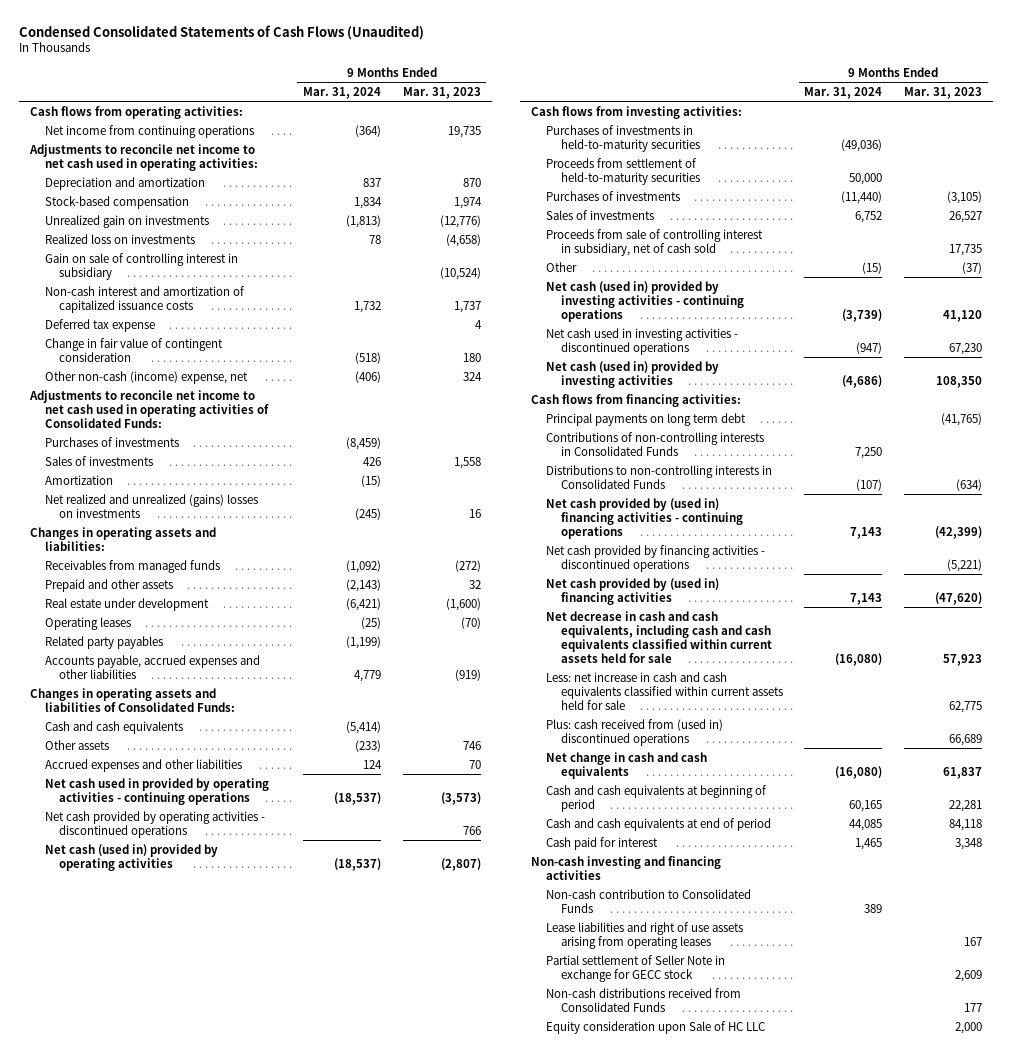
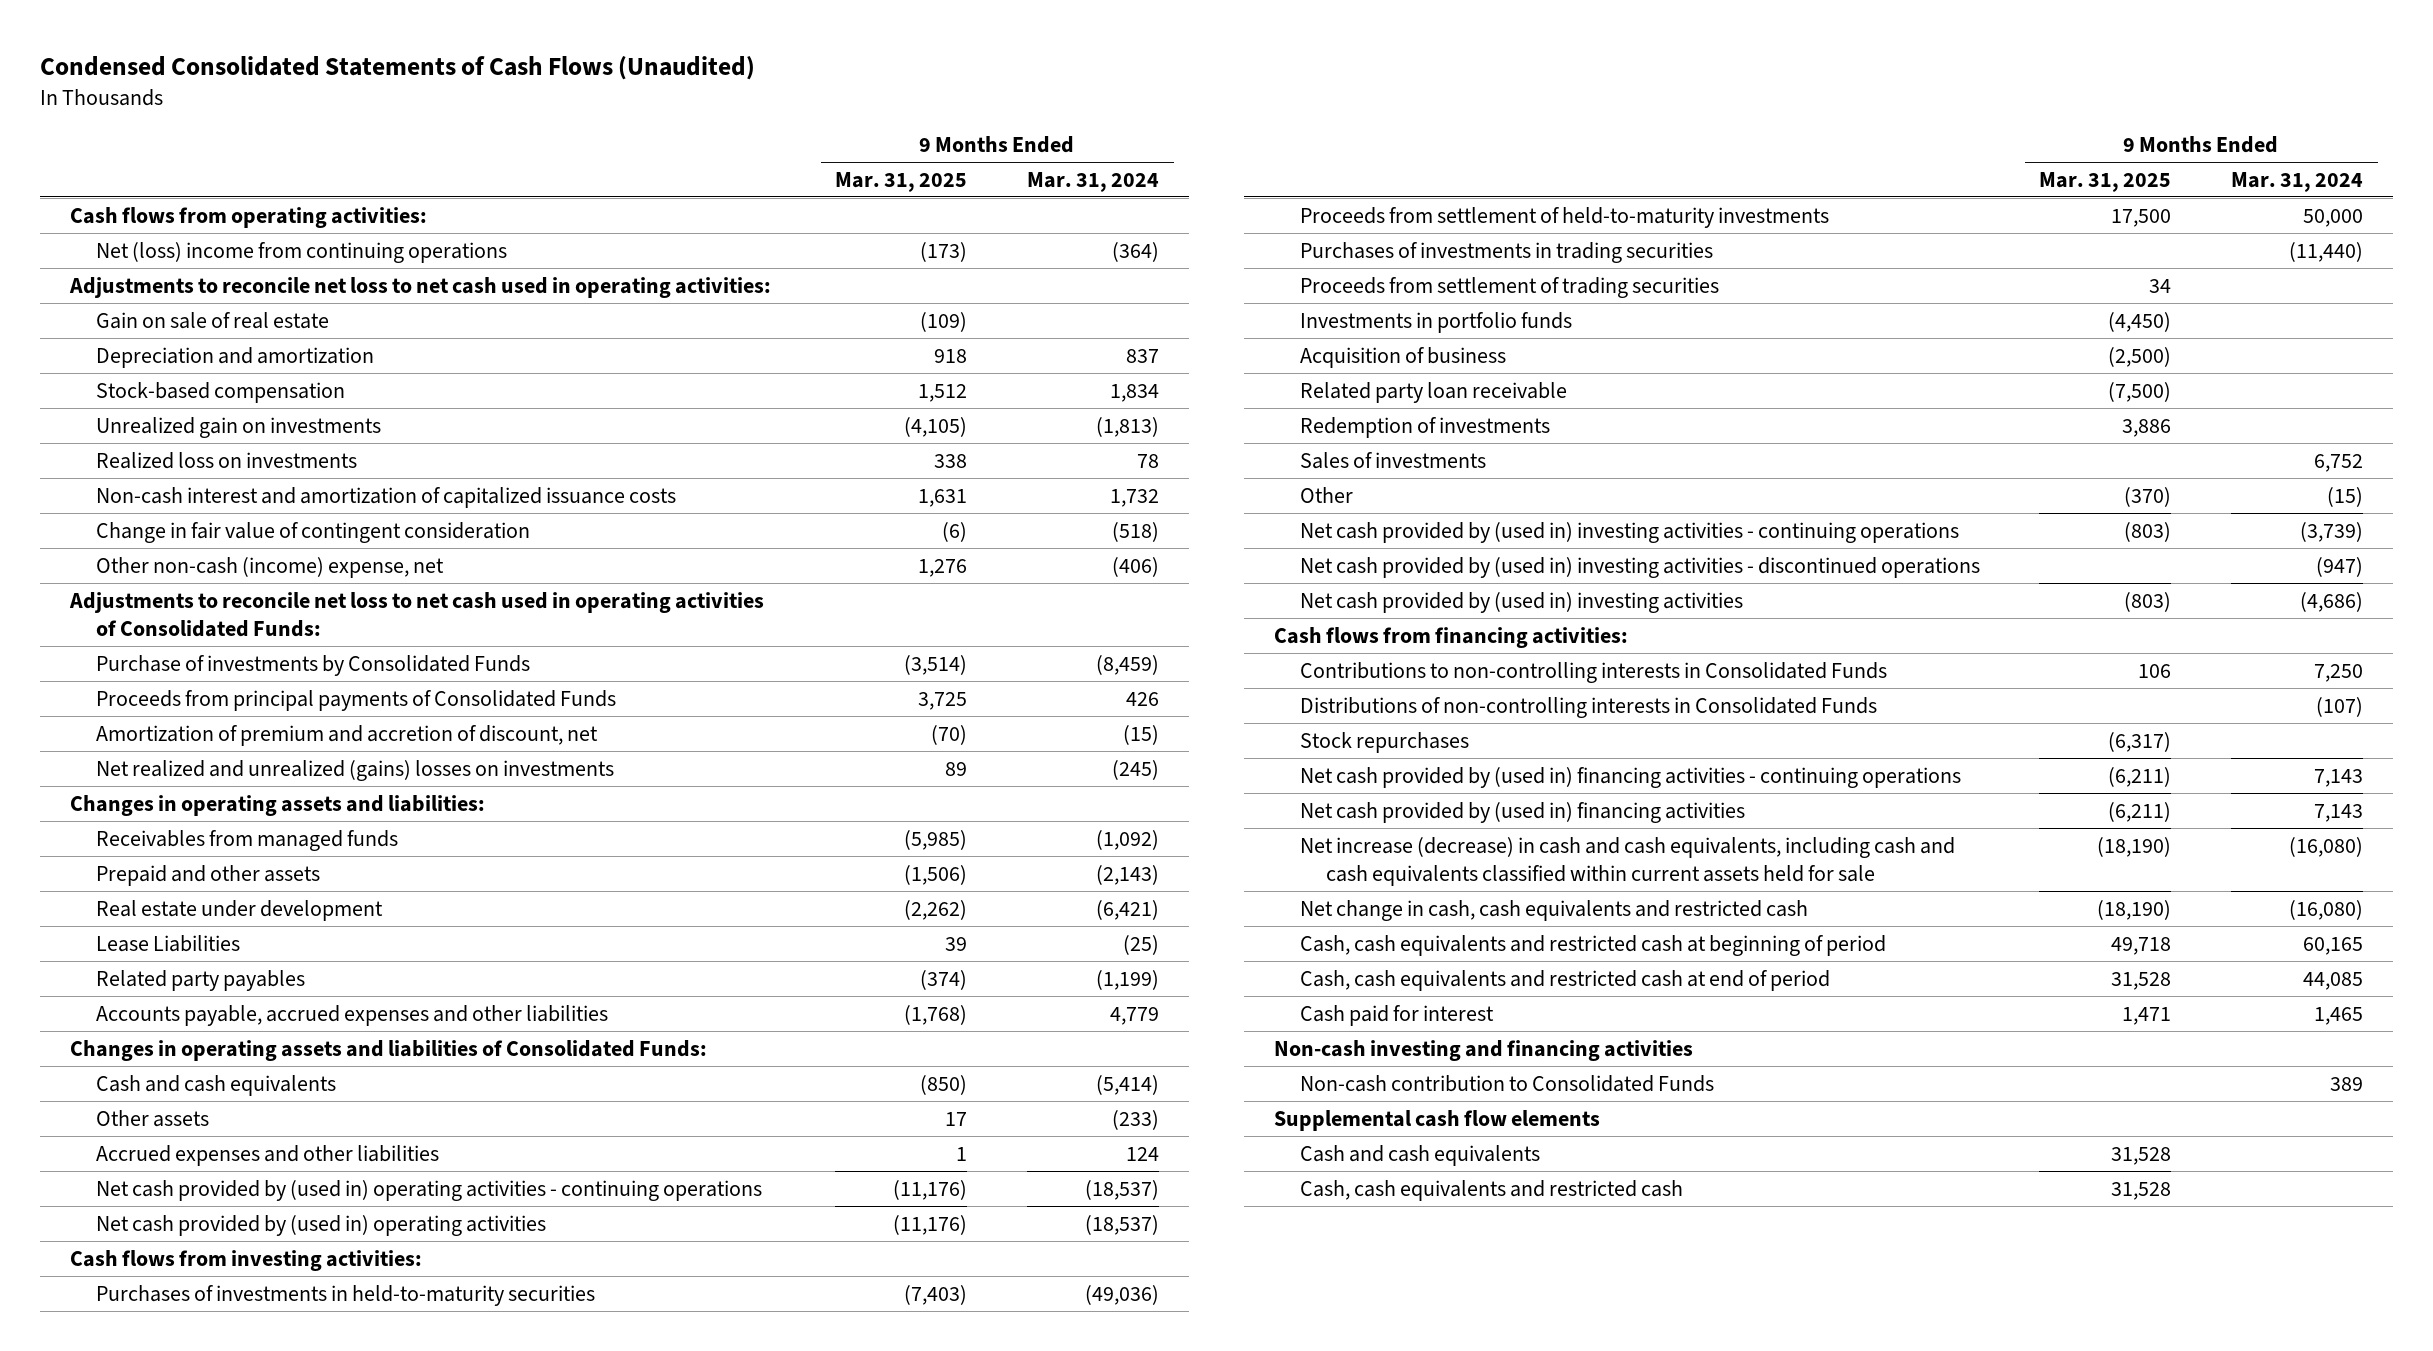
[402,87,481,100] Mar. 31, 2023 -> none
none -> [835,171,968,192] Mar. 31, 2025
[44,124,254,138] Net income from continuing operations -> [95,241,507,263] Net (loss) income from continuing operations
[28,143,258,171] Adjustments to reconcile net income to net cash used in operating activities: -> [69,276,772,298] Adjustments to reconcile net loss to net cash used in operating activities:
none -> [95,311,329,329] Gain on sale of real estate
[44,252,238,280] Gain on sale of controlling interest in subsidiary -> none
[44,318,155,332] Deferred tax expense -> none
[44,474,113,485] Amortization -> none
[28,389,269,428] Adjustments to reconcile net income to net cash used in operating activities of Consolidated Funds: -> [69,591,765,637] Adjustments to reconcile net loss to net cash used in operating activities of Consolidated Funds:
[44,436,179,447] Purchases of investments -> [95,654,530,676] Purchase of investments by Consolidated Funds
[44,455,153,466] Sales of investments -> [95,689,616,711] Proceeds from principal payments of Consolidated Funds
none -> [95,724,598,746] Amortization of premium and accretion of discount, net
[44,616,131,630] Operating leases -> [95,934,240,952] Lease Liabilities
[44,810,265,838] Net cash provided by operating activities - discontinued operations -> none
[44,777,269,805] Net cash used in provided by operating activities - continuing operations -> [95,1179,762,1201] Net cash provided by (used in) operating activities - continuing operations
[44,843,218,871] Net cash (used in) provided by operating activities -> [95,1214,546,1236] Net cash provided by (used in) operating activities
[545,157,700,185] Proceeds from settlement of held-to-maturity securities -> [1299,206,1829,228] Proceeds from settlement of held-to-maturity investments
[545,190,680,201] Purchases of investments -> [1299,241,1713,263] Purchases of investments in trading securities
none -> [1299,276,1719,298] Proceeds from settlement of trading securities
none -> [1299,311,1572,333] Investments in portfolio funds
none -> [1299,346,1506,368] Acquisition of business
none -> [1299,381,1567,403] Related party loan receivable
none -> [1299,416,1550,438] Redemption of investments
[545,228,763,256] Proceeds from sale of controlling interest in subsidiary, net of cash sold -> none
[545,280,744,322] Net cash (used in) provided by investing activities - continuing operations -> [1299,521,1959,543] Net cash provided by (used in) investing activities - continuing operations
[545,327,738,355] Net cash used in investing activities - discontinued operations -> [1299,556,1980,578] Net cash provided by (used in) investing activities - discontinued operations
[545,360,719,388] Net cash (used in) provided by investing activities -> [1299,591,1743,613] Net cash provided by (used in) investing activities
[545,412,746,426] Principal payments on long term debt -> none
[545,431,764,456] Contributions of non-controlling interests in Consolidated Funds -> [1299,661,1887,683] Contributions to non-controlling interests in Consolidated Funds
[545,464,772,489] Distributions to non-controlling interests in Consolidated Funds -> [1299,696,1877,718] Distributions of non-controlling interests in Consolidated Funds
none -> [1299,731,1469,753] Stock repurchases
[545,544,765,572] Net cash provided by financing activities - discontinued operations -> none
[545,671,783,710] Less: net increase in cash and cash equivalents classified within current assets held for sale -> none
[545,718,723,746] Plus: cash received from (used in) discontinued operations -> none
[545,610,772,664] Net decrease in cash and cash equivalents, including cash and cash equivalents classified within current assets held for sale -> [1299,836,1955,886] Net increase (decrease) in cash and cash equivalents, including cash and cash equivalents classified within current assets held for sale
[545,751,707,779] Net change in cash and cash equivalents -> [1299,899,1808,921] Net change in cash, cash equivalents and restricted cash
[545,784,767,812] Cash and cash equivalents at beginning of period -> [1299,934,1886,956] Cash, cash equivalents and restricted cash at beginning of period
[545,817,771,831] Cash and cash equivalents at end of period -> [1299,969,1830,991] Cash, cash equivalents and restricted cash at end of period
[545,921,743,949] Lease liabilities and right of use assets arising from operating leases -> none
[545,954,725,982] Partial settlement of Seller Note in exchange for GECC stock -> none
[545,987,741,1012] Non-cash distributions received from Consolidated Funds -> none
[545,1020,765,1034] Equity consideration upon Sale of HC LLC -> none
none -> [1274,1109,1601,1131] Supplemental cash flow elements
none -> [1299,1144,1540,1166] Cash and cash equivalents
none -> [1299,1179,1683,1201] Cash, cash equivalents and restricted cash

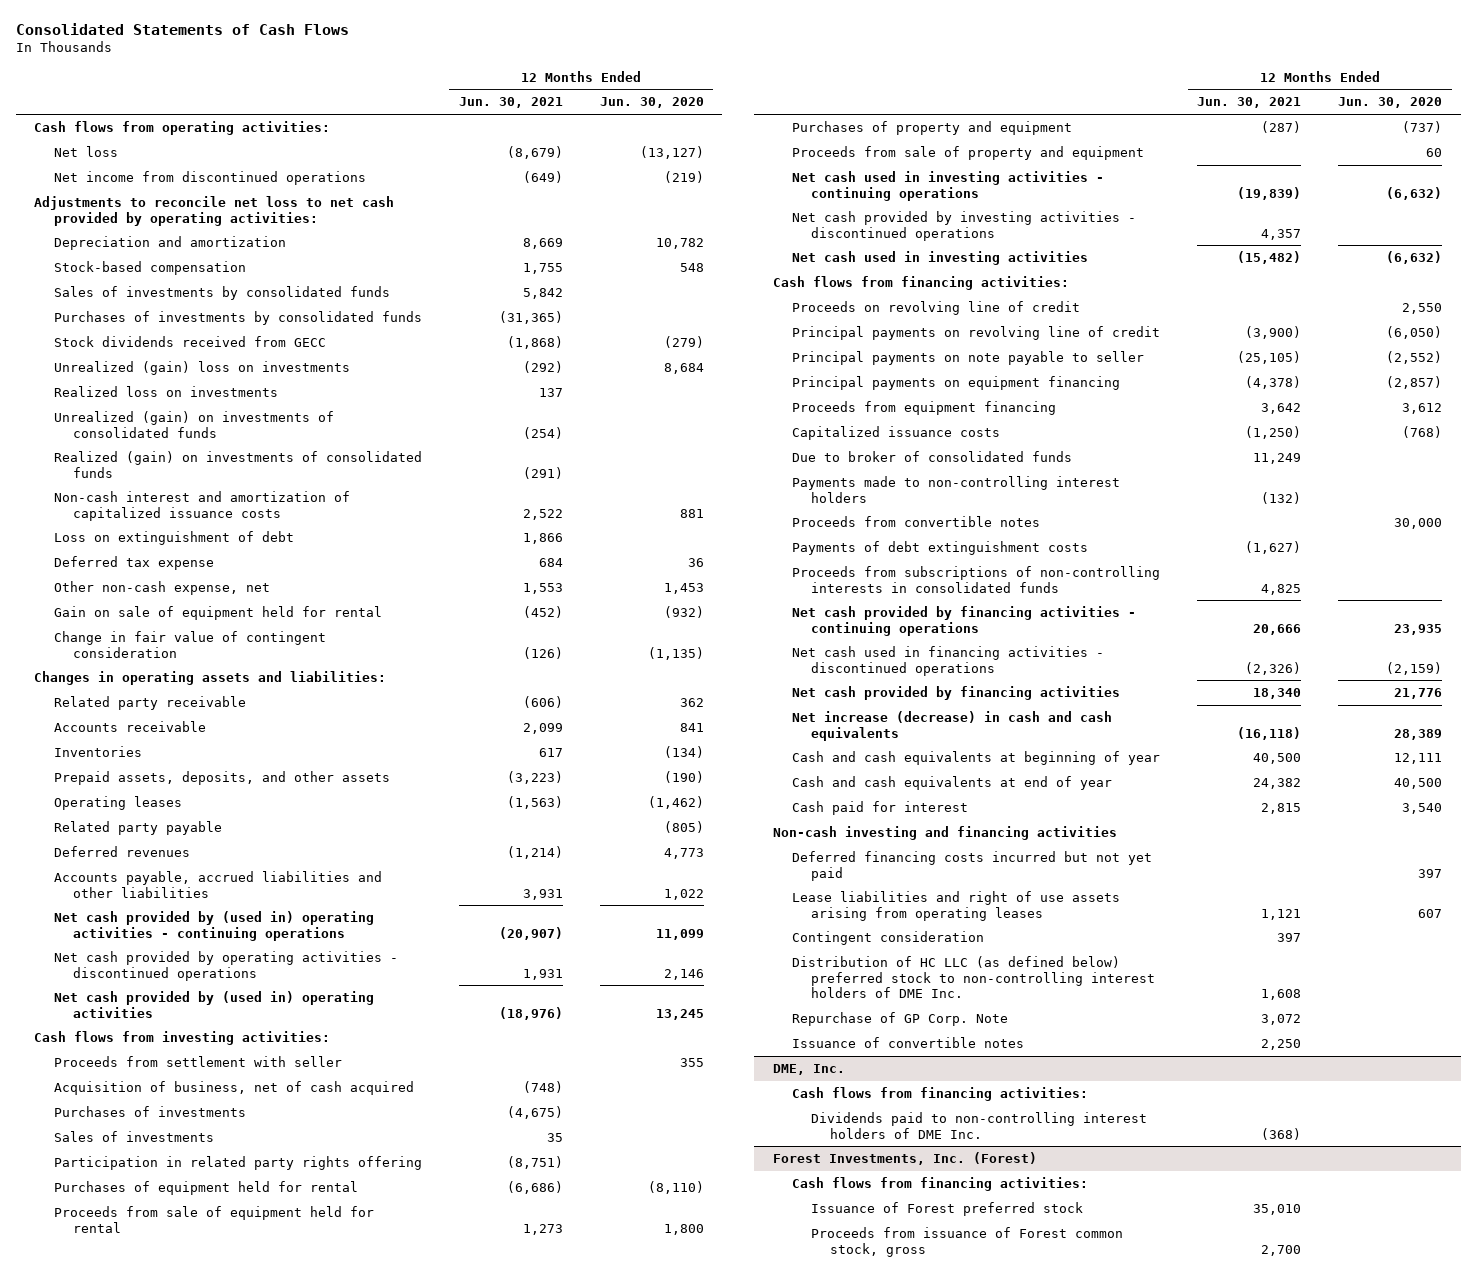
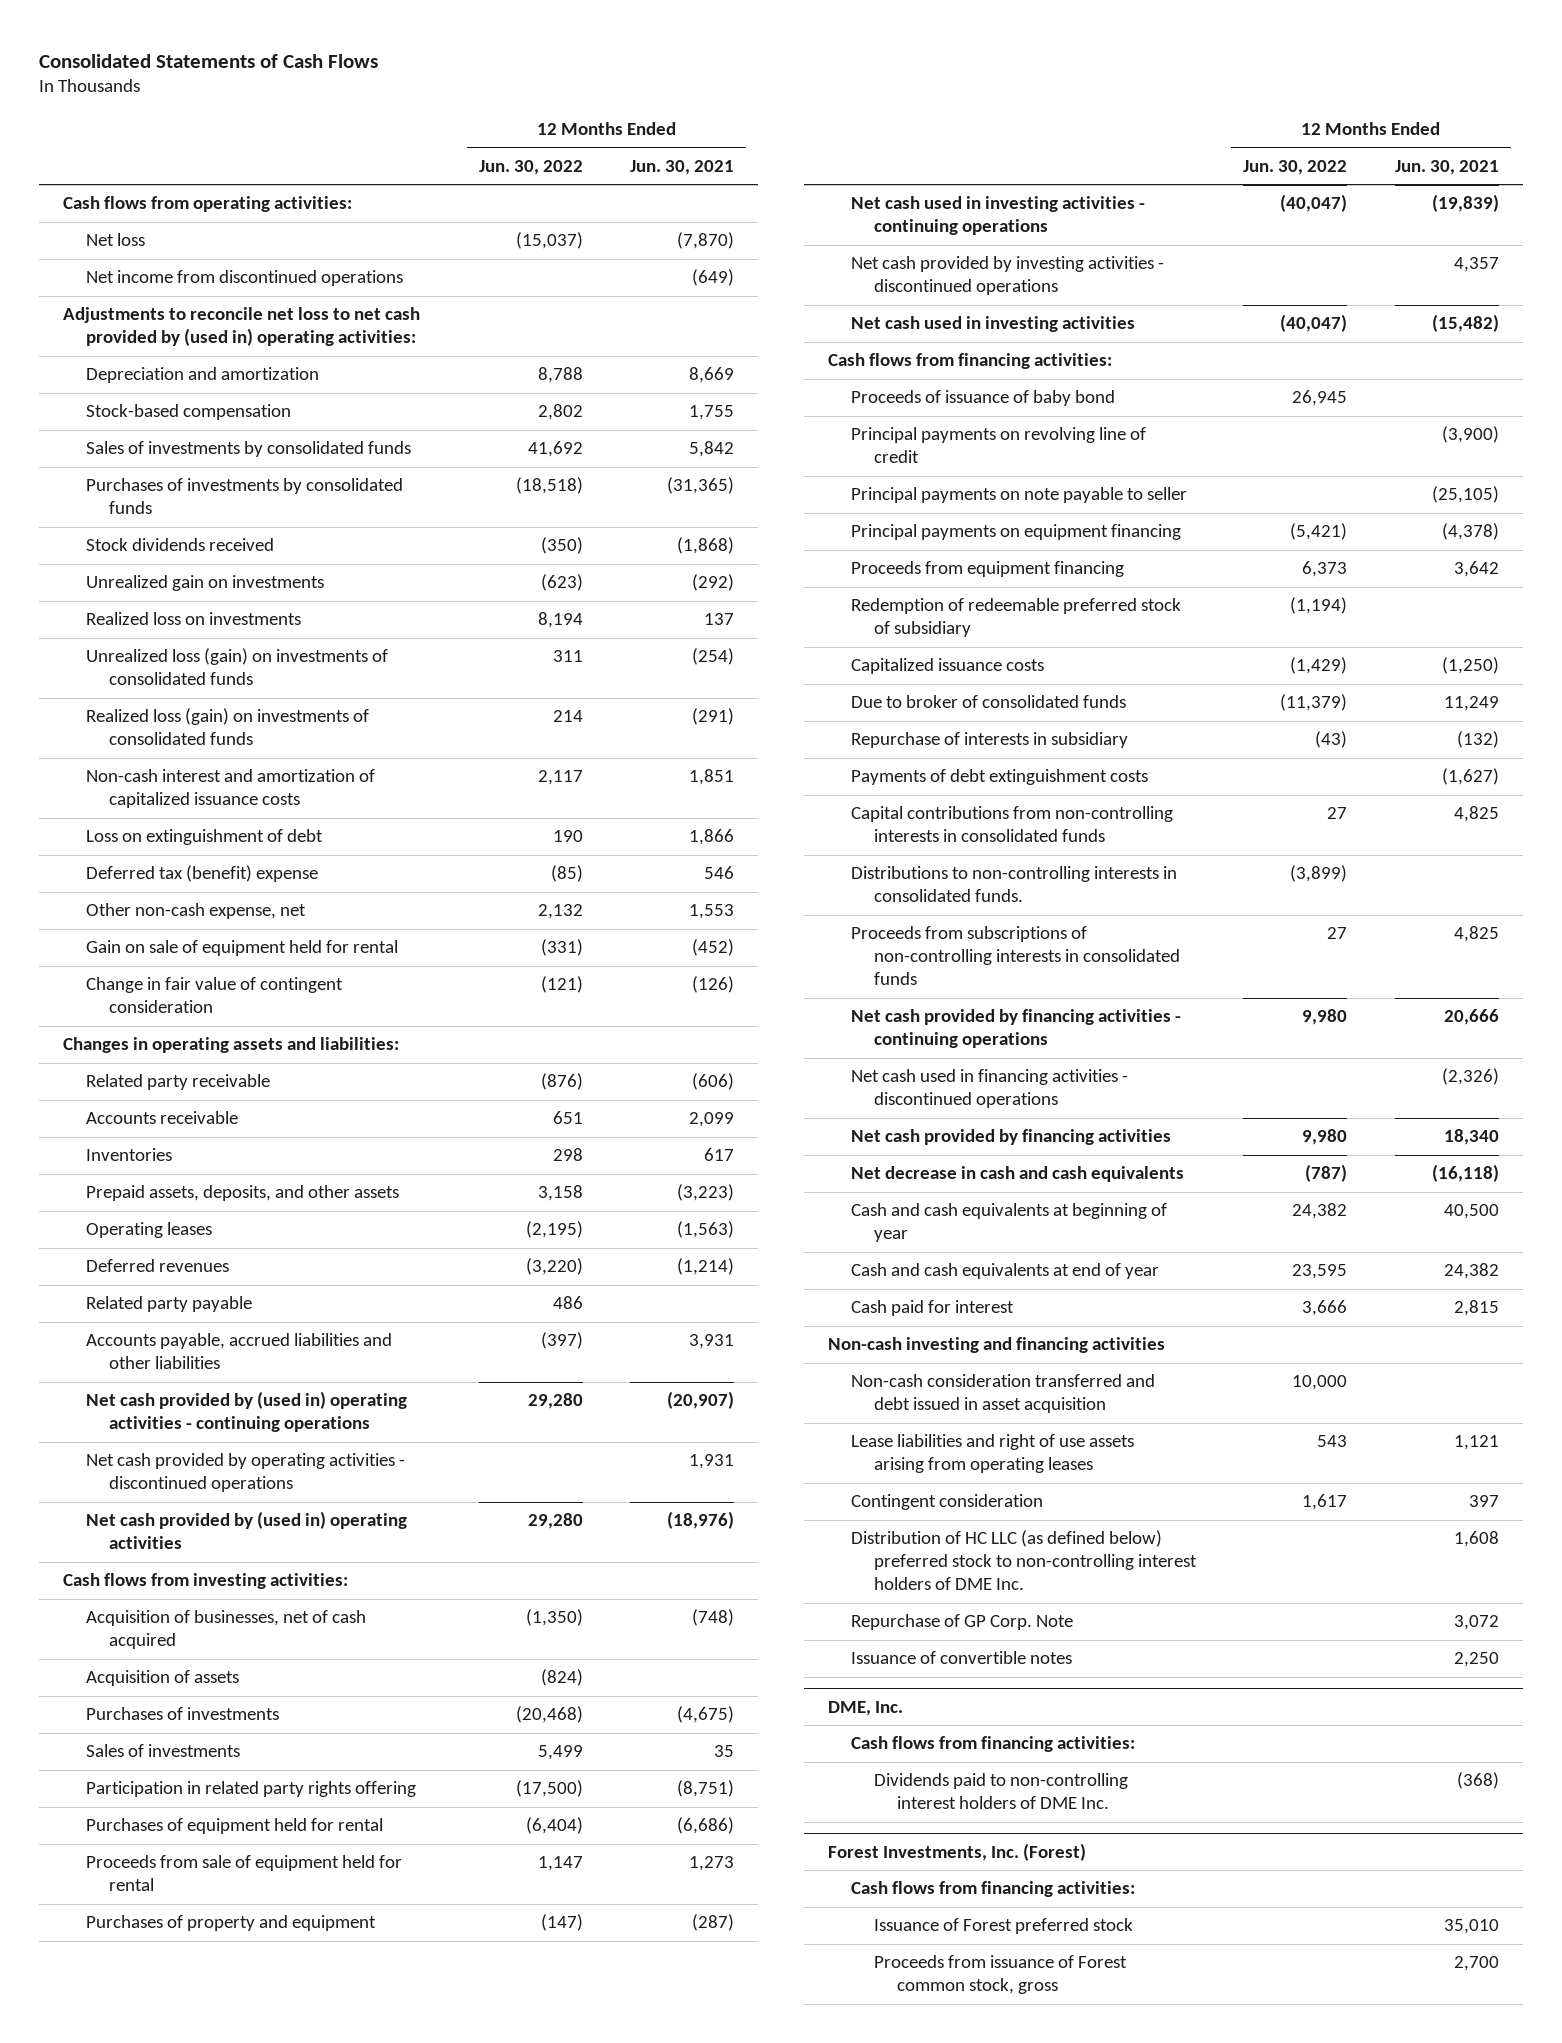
[599,97,704,109] Jun. 30, 2020 -> none
none -> [478,159,583,175] Jun. 30, 2022
[506,145,563,159] (8,679) -> [677,232,735,250] (7,870)
[34,195,395,226] Adjustments to reconcile net loss to net cash provided by operating activities: -> [63,307,421,347] Adjustments to reconcile net loss to net cash provided by (used in) operating activities:
[53,335,326,347] Stock dividends received from GECC -> [86,538,275,552] Stock dividends received
[53,360,350,375] Unrealized (gain) loss on investments -> [86,575,325,592] Unrealized gain on investments
[53,410,334,438] Unrealized (gain) on investments of consolidated funds -> [86,648,389,686] Unrealized loss (gain) on investments of consolidated funds
[53,450,422,478] Realized (gain) on investments of consolidated funds -> [86,708,370,746] Realized loss (gain) on investments of consolidated funds
[522,508,563,520] 2,522 -> [689,769,735,786] 1,851
[53,555,214,570] Deferred tax expense -> [86,865,319,883] Deferred tax (benefit) expense
[538,557,563,567] 684 -> [704,866,735,880] 546
[53,820,222,835] Related party payable -> [86,1296,253,1313] Related party payable
[53,1055,342,1067] Proceeds from settlement with seller -> none
[53,1080,414,1095] Acquisition of business, net of cash acquired -> [86,1610,367,1650] Acquisition of businesses, net of cash acquired
none -> [86,1670,240,1687] Acquisition of assets
[791,145,1144,160] Proceeds from sale of property and equipment -> none
[791,300,1080,315] Proceeds on revolving line of credit -> none
none -> [850,390,1115,407] Proceeds of issuance of baby bond
none -> [850,598,1181,638] Redemption of redeemable preferred stock of subsidiary
[791,515,1040,527] Proceeds from convertible notes -> none
[791,475,1120,503] Payments made to non-controlling interest holders -> [850,732,1128,749] Repurchase of interests in subsidiary
none -> [850,806,1173,843] Capital contributions from non-controlling interests in consolidated funds
none -> [850,866,1177,903] Distributions to non-controlling interests in consolidated funds.
[791,710,1112,741] Net increase (decrease) in cash and cash equivalents -> [850,1166,1184,1183] Net decrease in cash and cash equivalents
[791,850,1152,881] Deferred financing costs incurred but not yet paid -> none
none -> [850,1374,1155,1414] Non-cash consideration transferred and debt issued in asset acquisition

